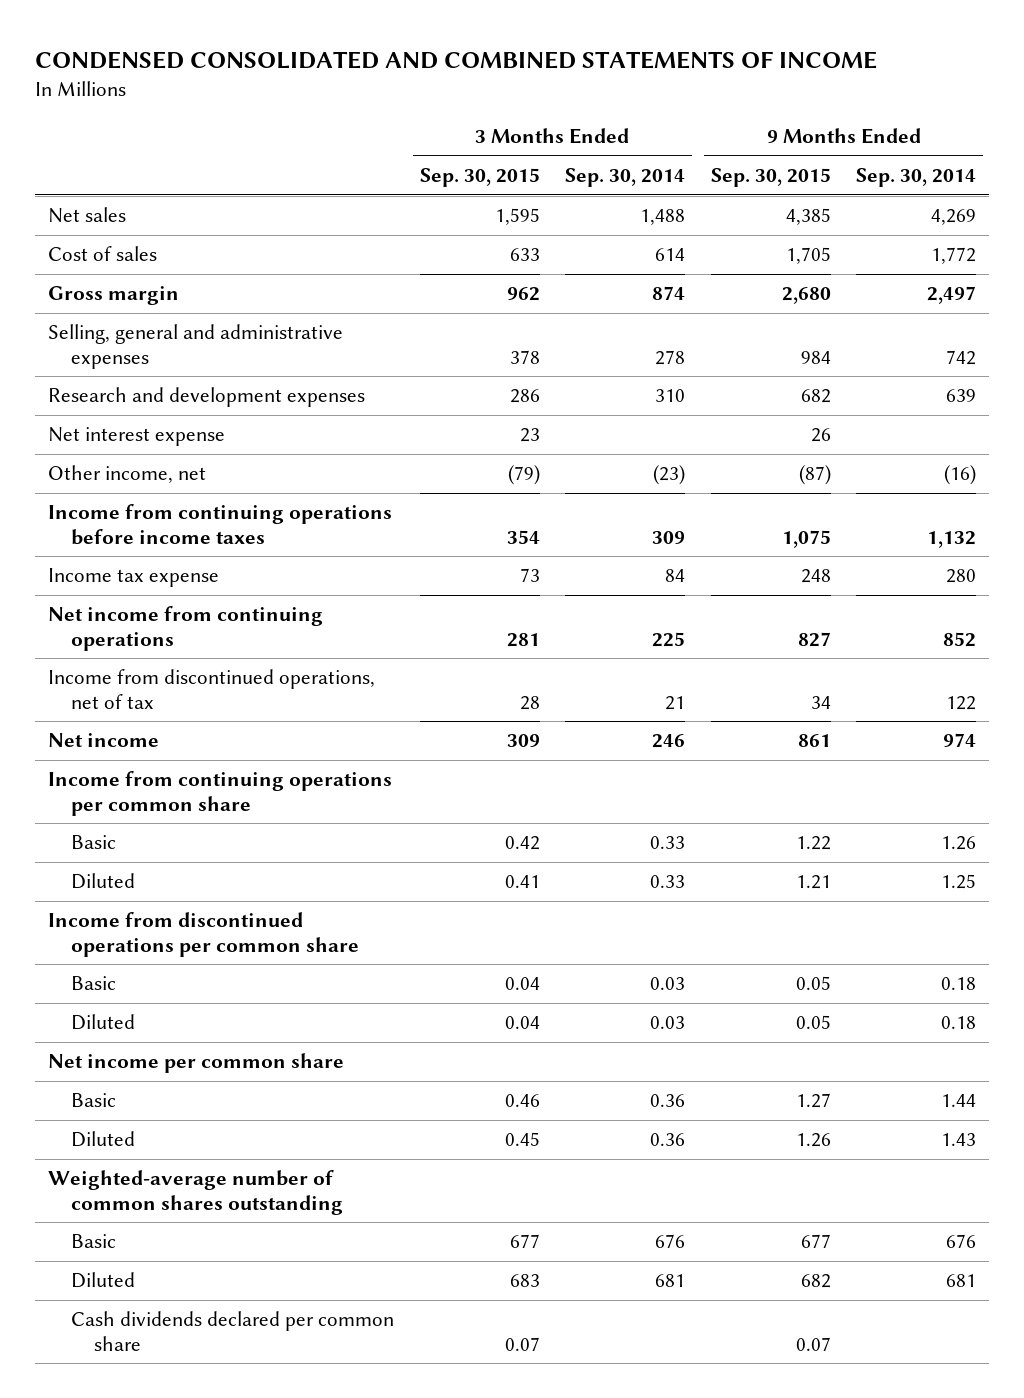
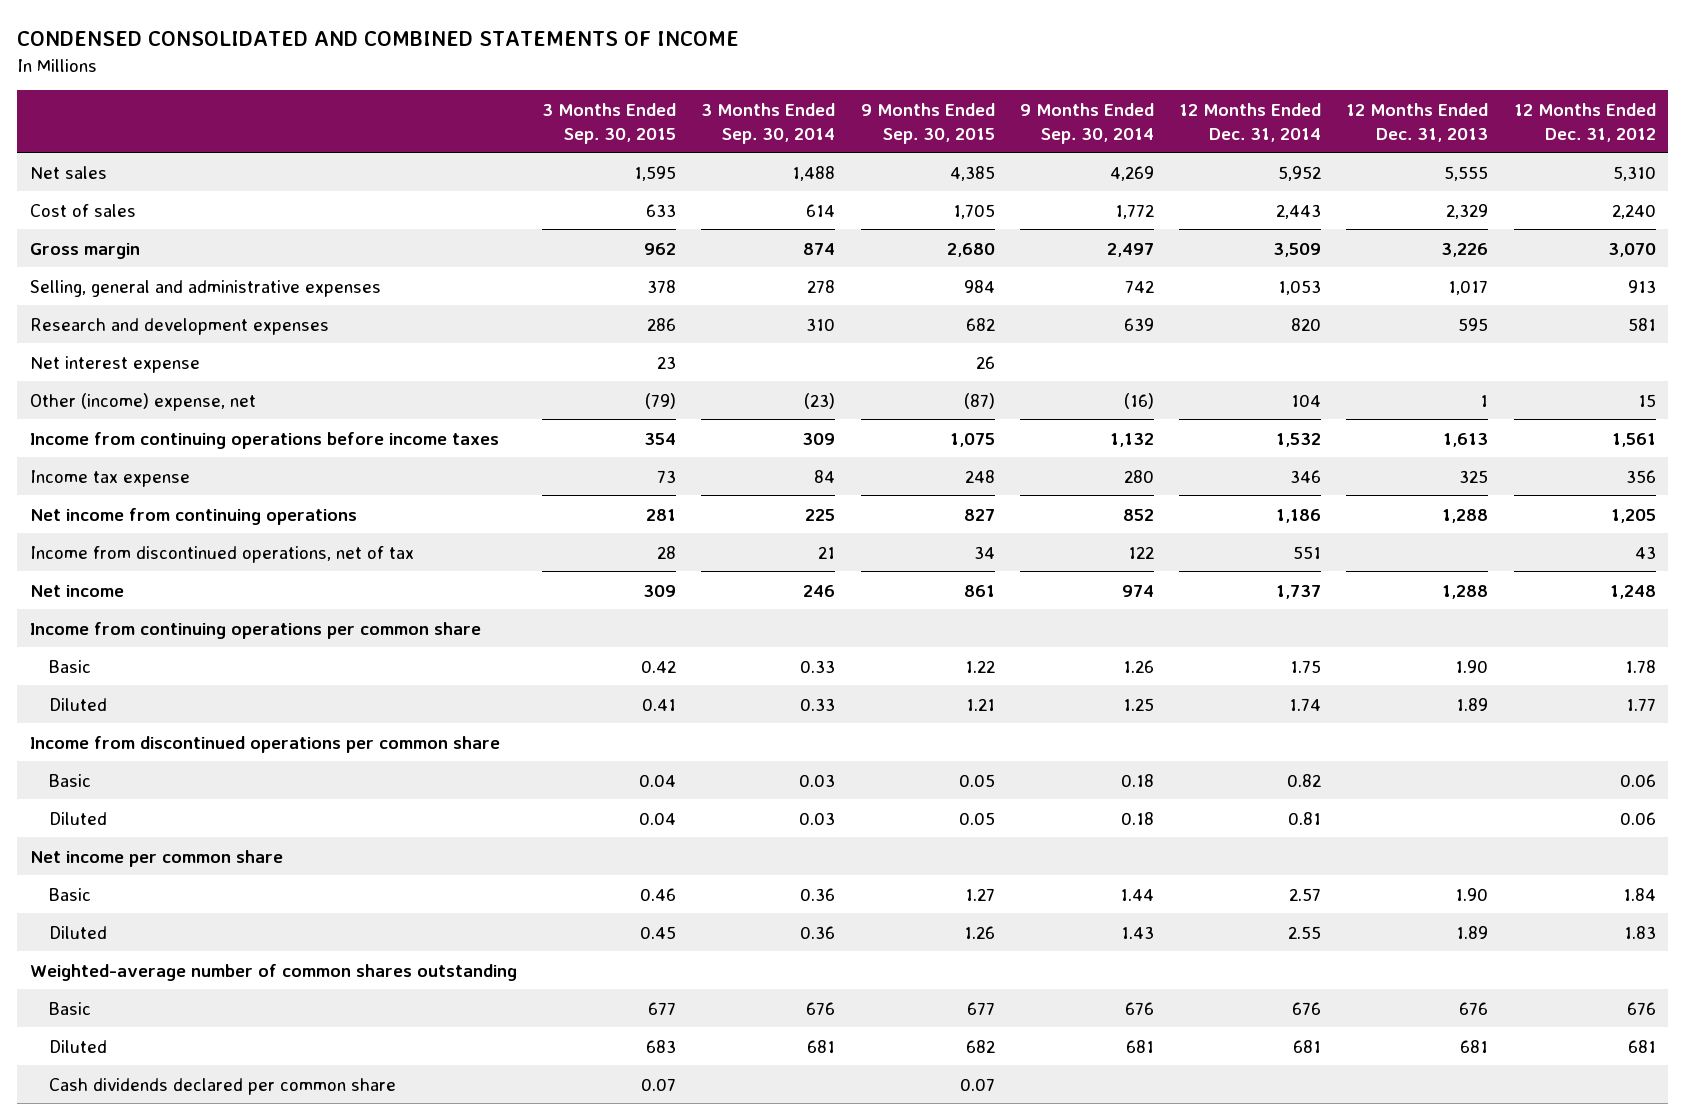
none -> [1179,102,1322,142] 12 Months Ended Dec. 31, 2014
none -> [1346,102,1489,142] 12 Months Ended Dec. 31, 2013
none -> [1513,102,1656,142] 12 Months Ended Dec. 31, 2012
[48,465,207,484] Other income, net -> [30,392,257,411] Other (income) expense, net

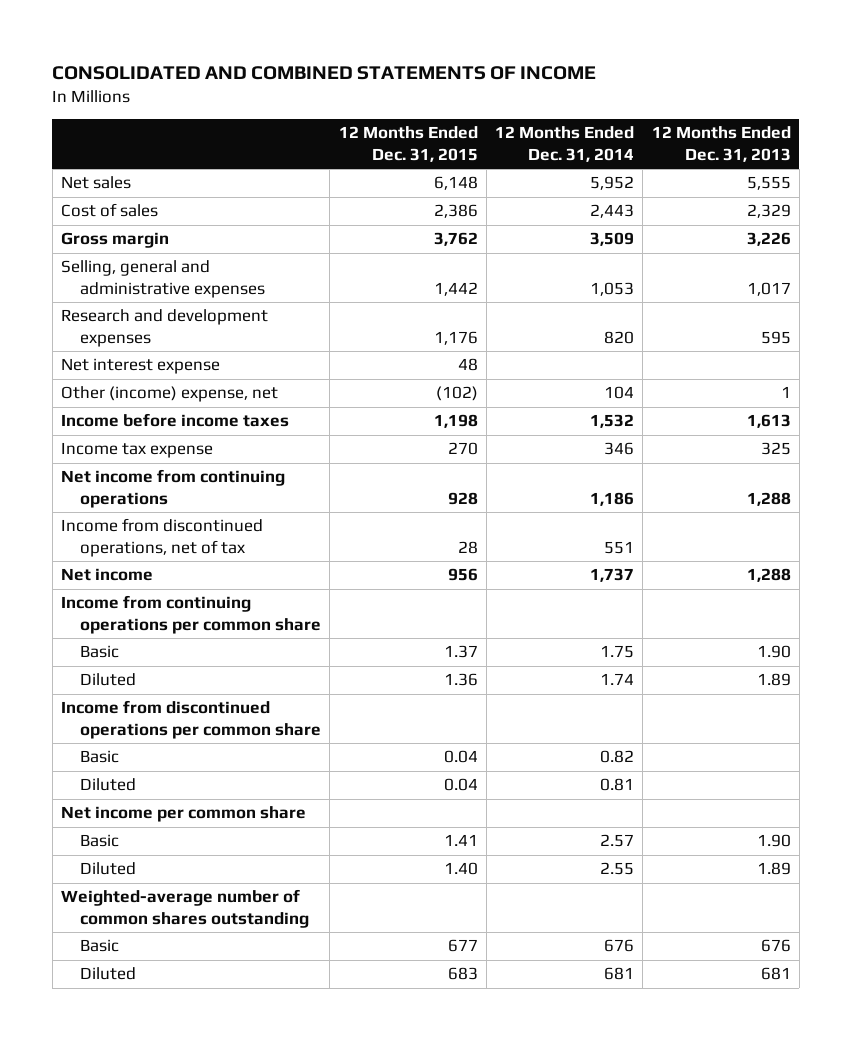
[17,31,740,47] CONDENSED CONSOLIDATED AND COMBINED STATEMENTS OF INCOME -> [52,65,597,80] CONSOLIDATED AND COMBINED STATEMENTS OF INCOME
[542,102,677,144] 3 Months Ended Sep. 30, 2015 -> none
[701,102,836,144] 3 Months Ended Sep. 30, 2014 -> none
[860,102,995,144] 9 Months Ended Sep. 30, 2015 -> none
[1019,102,1154,144] 9 Months Ended Sep. 30, 2014 -> none
[1513,102,1656,142] 12 Months Ended Dec. 31, 2012 -> none
none -> [338,126,478,162] 12 Months Ended Dec. 31, 2015
[30,431,500,449] Income from continuing operations before income taxes -> [61,413,290,428] Income before income taxes
[49,1077,397,1095] Cash dividends declared per common share -> none

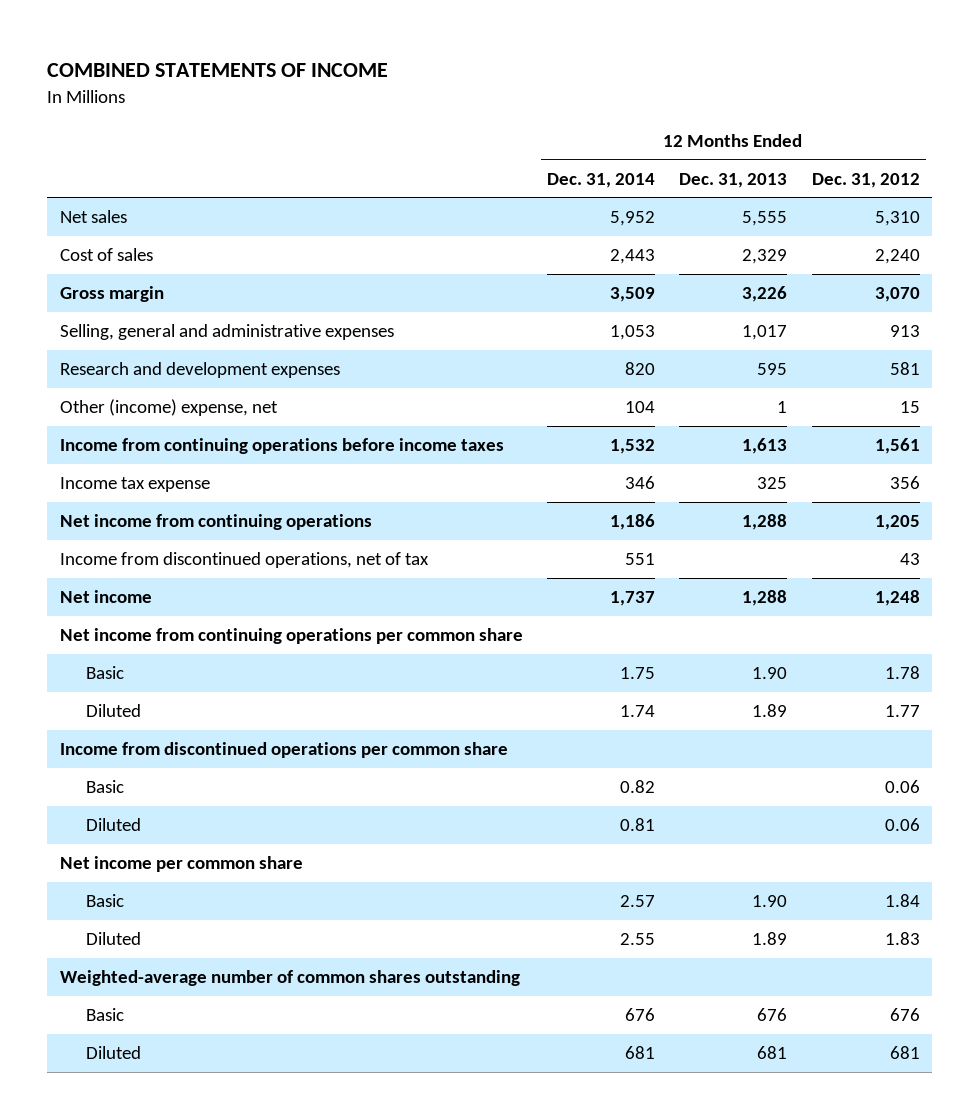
[52,65,597,80] CONSOLIDATED AND COMBINED STATEMENTS OF INCOME -> [47,63,389,78] COMBINED STATEMENTS OF INCOME
[338,126,478,162] 12 Months Ended Dec. 31, 2015 -> none
none -> [811,172,920,188] Dec. 31, 2012
[61,358,221,375] Net interest expense -> none
[61,413,290,428] Income before income taxes -> [59,438,504,455] Income from continuing operations before income taxes
[61,595,322,634] Income from continuing operations per common share -> [59,628,523,645] Net income from continuing operations per common share

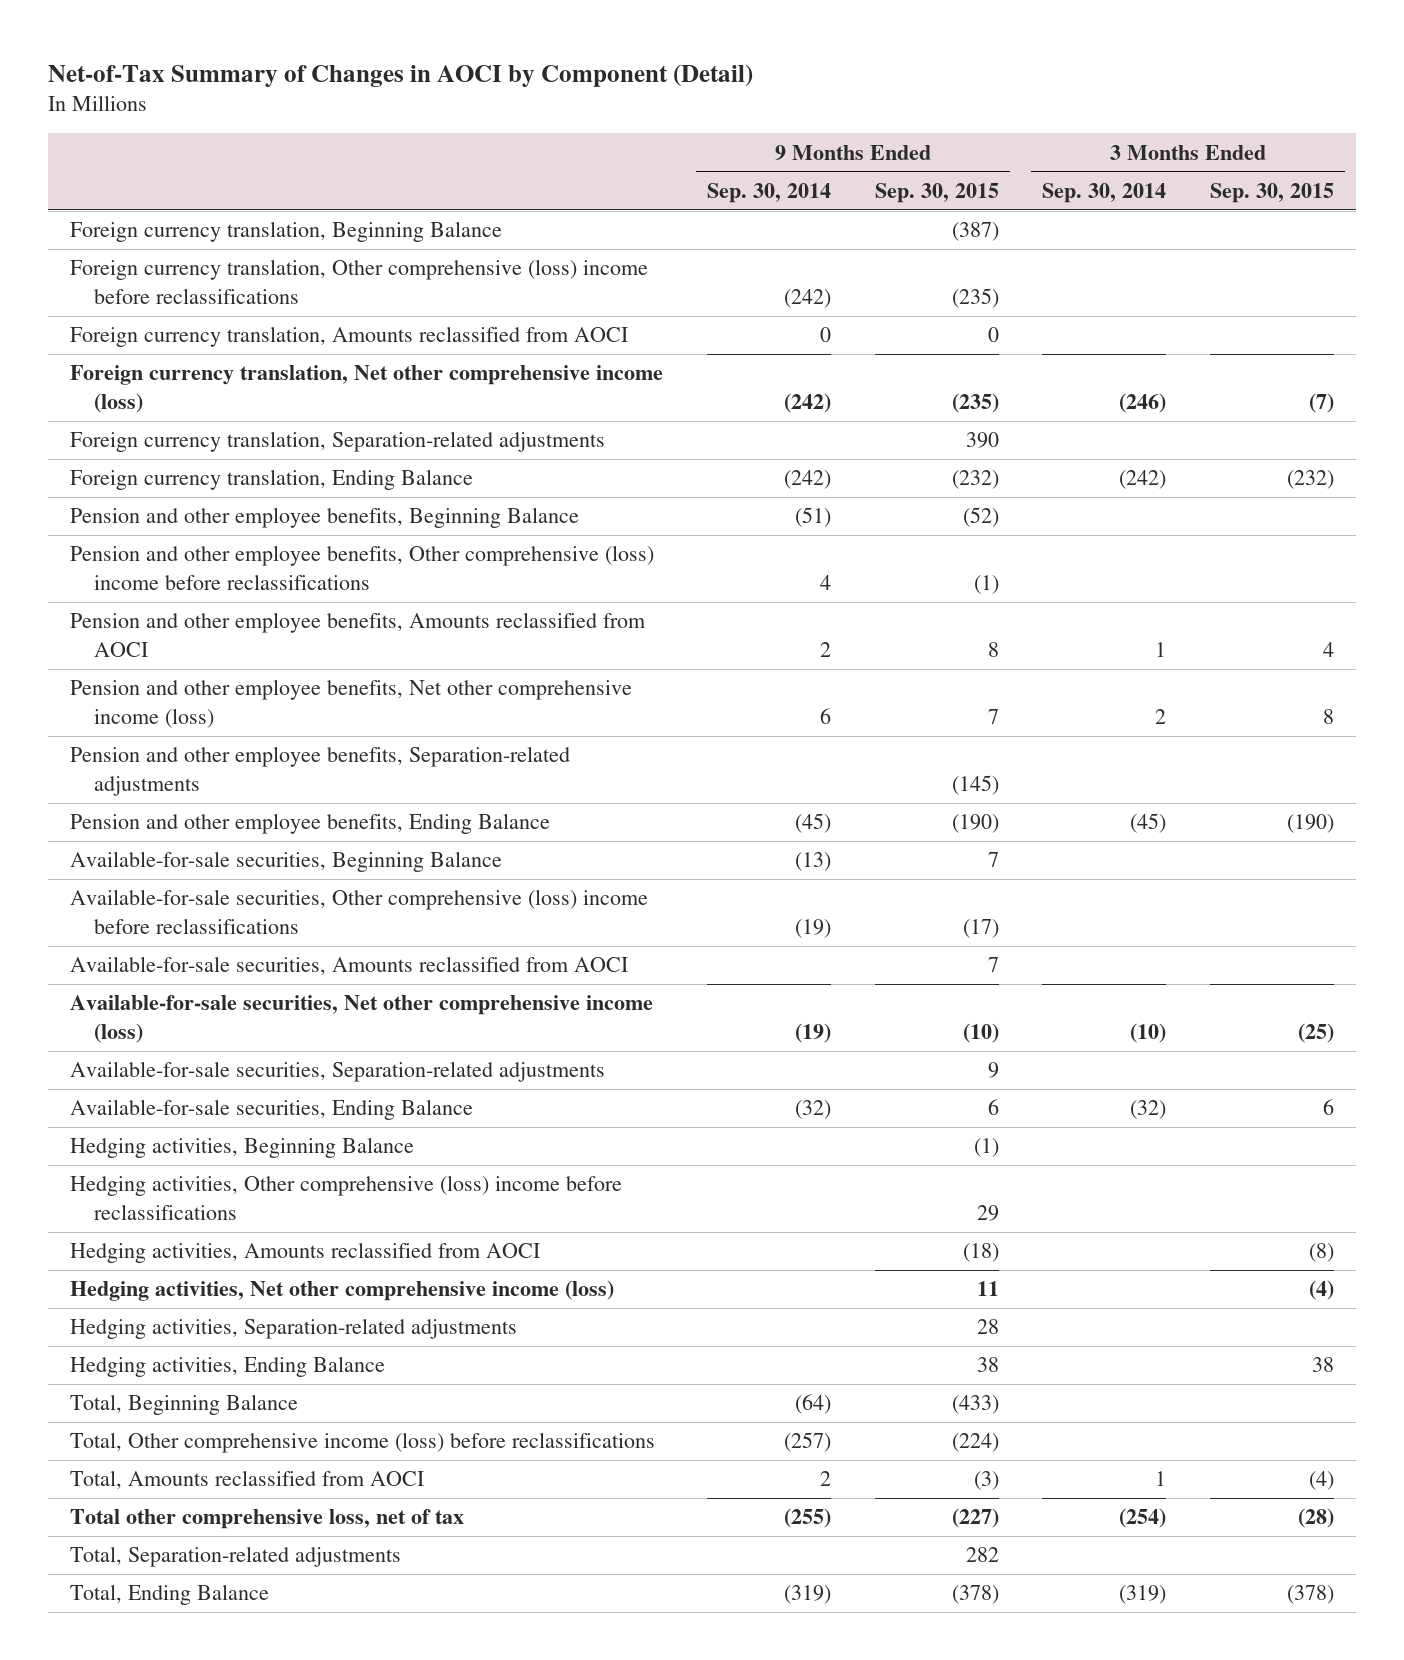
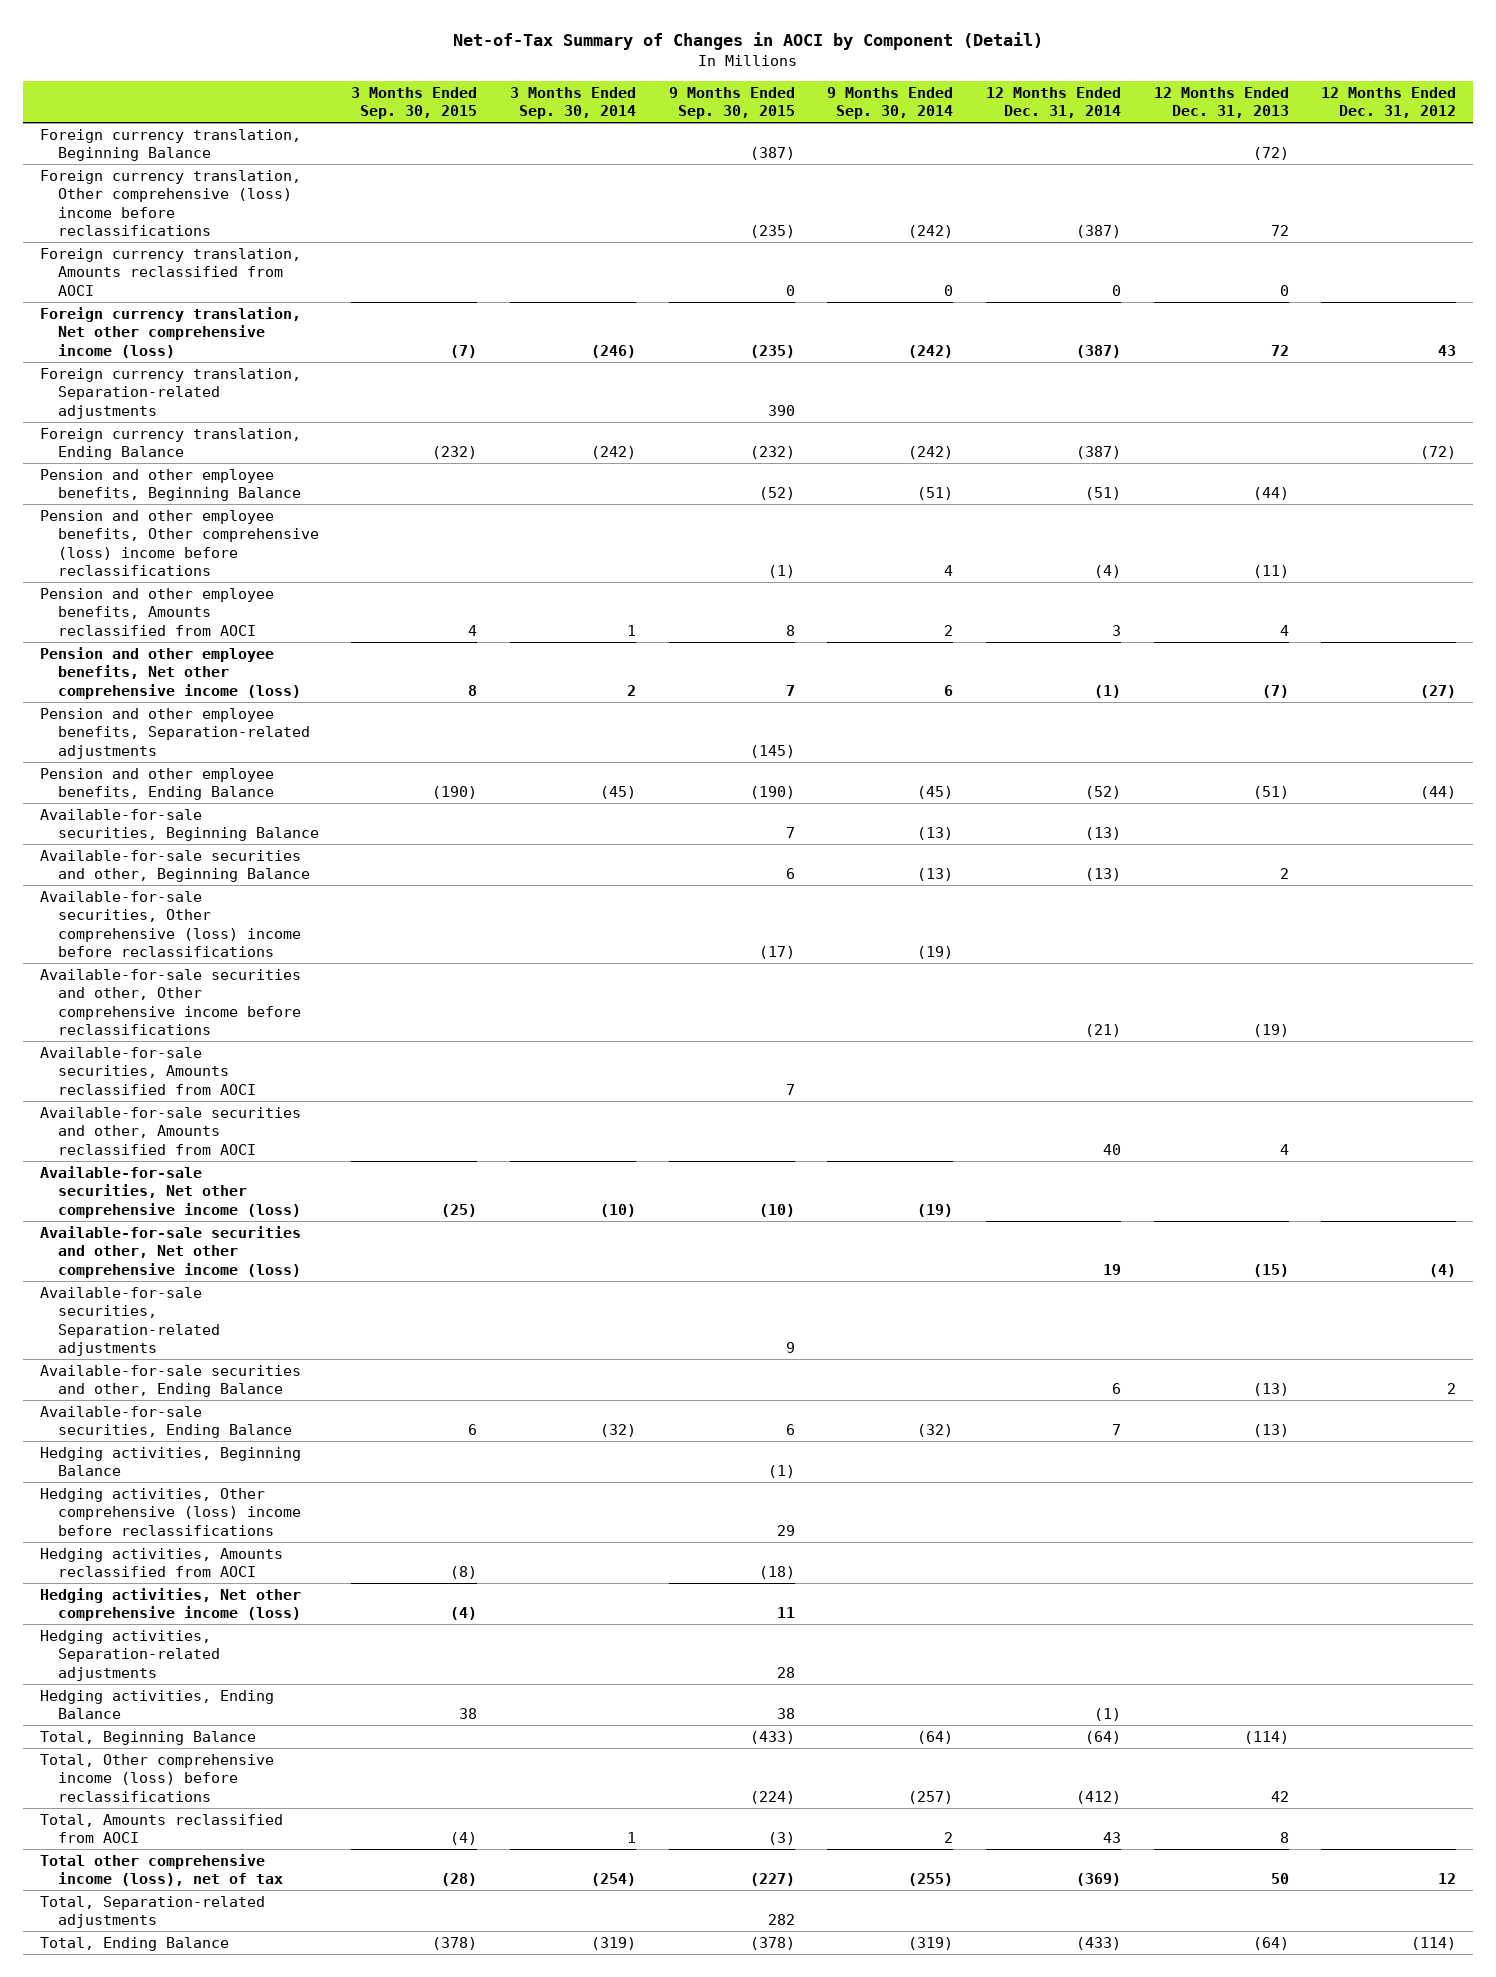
none -> [986,86,1122,119] 12 Months Ended Dec. 31, 2014
none -> [1153,86,1289,119] 12 Months Ended Dec. 31, 2013
none -> [1321,86,1457,119] 12 Months Ended Dec. 31, 2012
none -> [39,849,310,883] Available-for-sale securities and other, Beginning Balance
none -> [39,968,301,1036] Available-for-sale securities and other, Other comprehensive income before reclassifications
none -> [39,1106,301,1155] Available-for-sale securities and other, Amounts reclassified from AOCI
none -> [39,1225,301,1278] Available-for-sale securities and other, Net other comprehensive income (loss)
none -> [39,1364,301,1398] Available-for-sale securities and other, Ending Balance
[70,1509,465,1530] Total other comprehensive loss, net of tax -> [39,1853,283,1887] Total other comprehensive income (loss), net of tax

